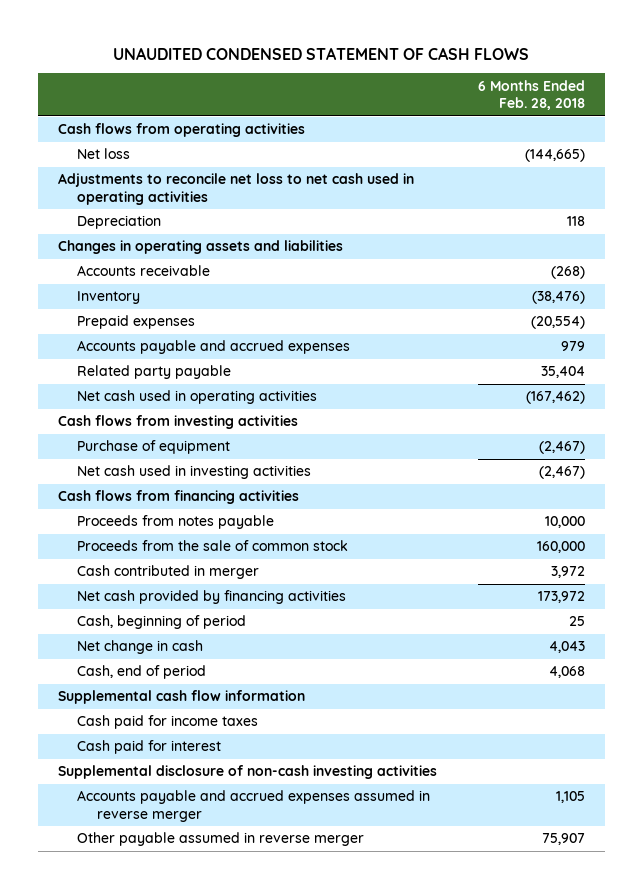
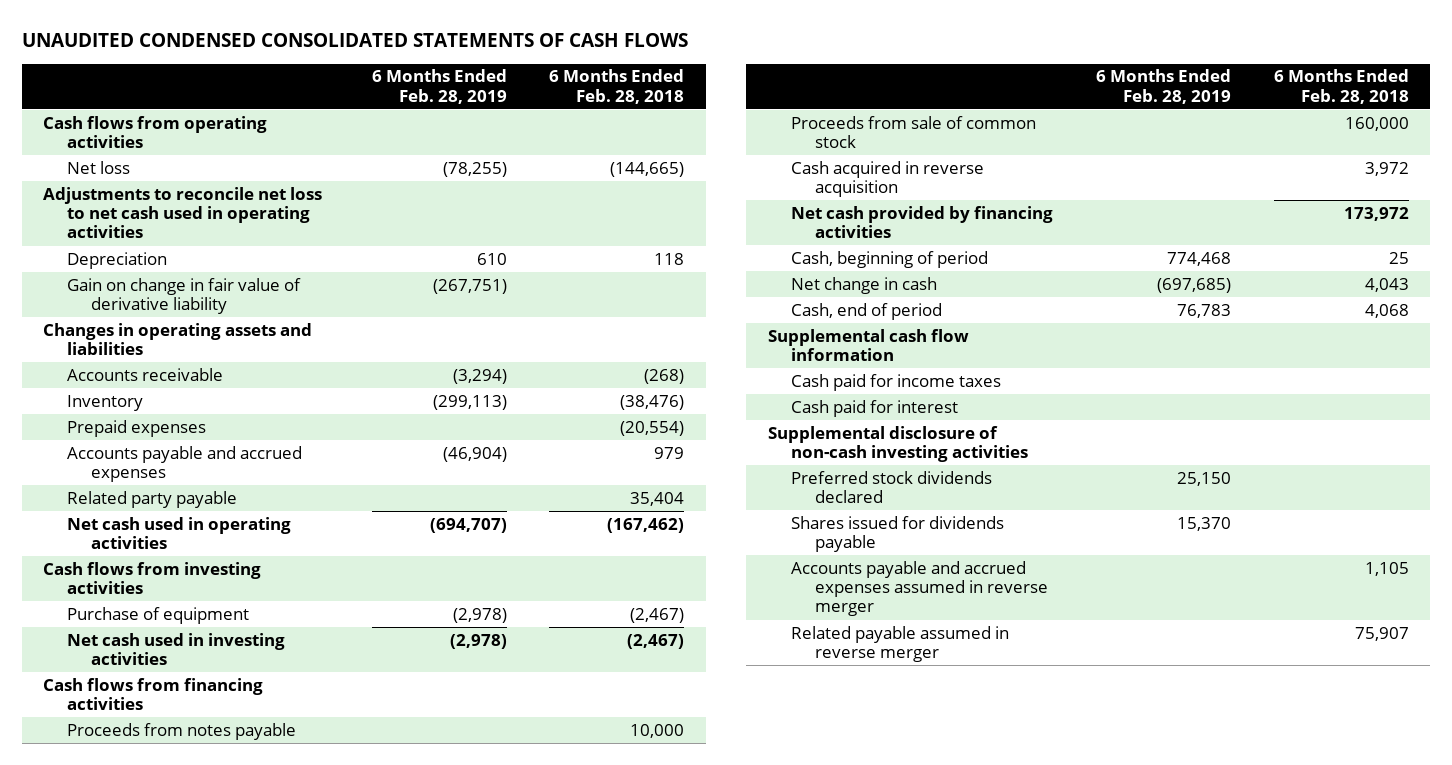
[113,46,530,60] UNAUDITED CONDENSED STATEMENT OF CASH FLOWS -> [21,33,688,48] UNAUDITED CONDENSED CONSOLIDATED STATEMENTS OF CASH FLOWS
none -> [371,69,507,104] 6 Months Ended Feb. 28, 2019
none -> [67,277,302,315] Gain on change in fair value of derivative liability
[77,540,349,552] Proceeds from the sale of common stock -> [791,115,1037,149] Proceeds from sale of common stock
[77,565,260,580] Cash contributed in merger -> [791,160,985,198] Cash acquired in reverse acquisition
none -> [791,470,993,504] Preferred stock dividends declared
none -> [791,515,1005,553] Shares issued for dividends payable
[77,832,365,847] Other payable assumed in reverse merger -> [791,625,1010,663] Related payable assumed in reverse merger

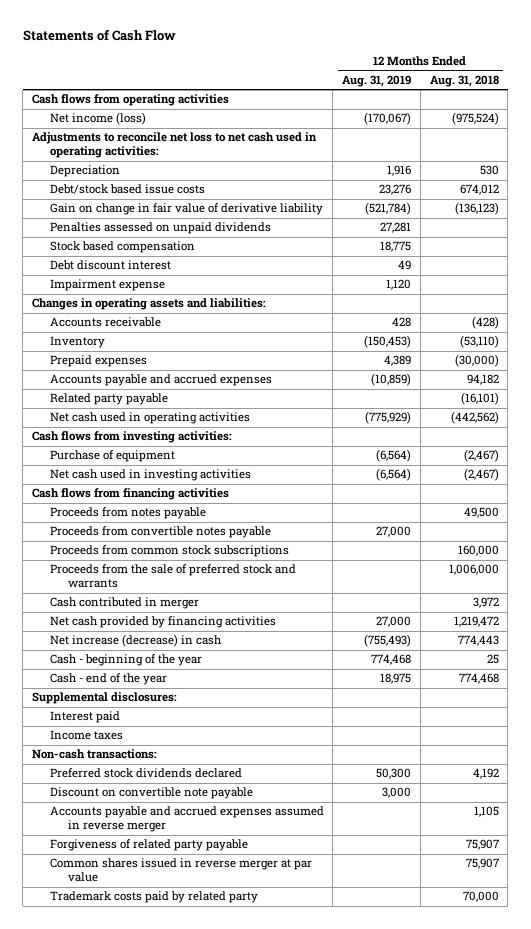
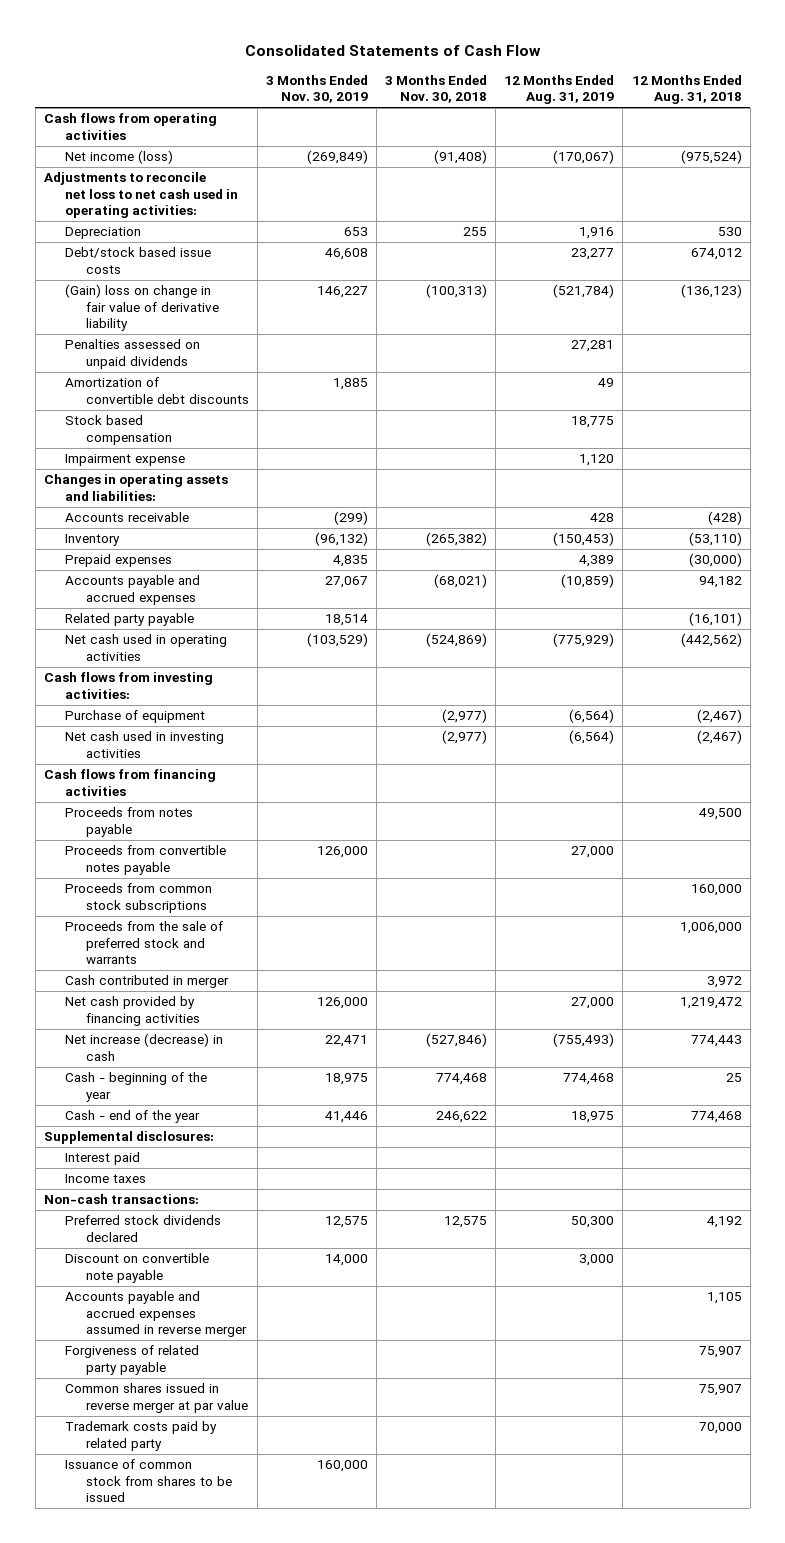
[22,29,176,42] Statements of Cash Flow -> [244,44,541,56] Consolidated Statements of Cash Flow
none -> [265,74,368,104] 3 Months Ended Nov. 30, 2019
none -> [385,74,488,104] 3 Months Ended Nov. 30, 2018
[379,184,412,196] 23,276 -> [571,248,615,261] 23,277
[49,203,323,216] Gain on change in fair value of derivative liability -> [64,284,219,332] (Gain) loss on change in fair value of derivative liability
none -> [64,377,249,404] Amortization of convertible debt discounts
[49,260,171,271] Debt discount interest -> none
none -> [64,1459,232,1503] Issuance of common stock from shares to be issued

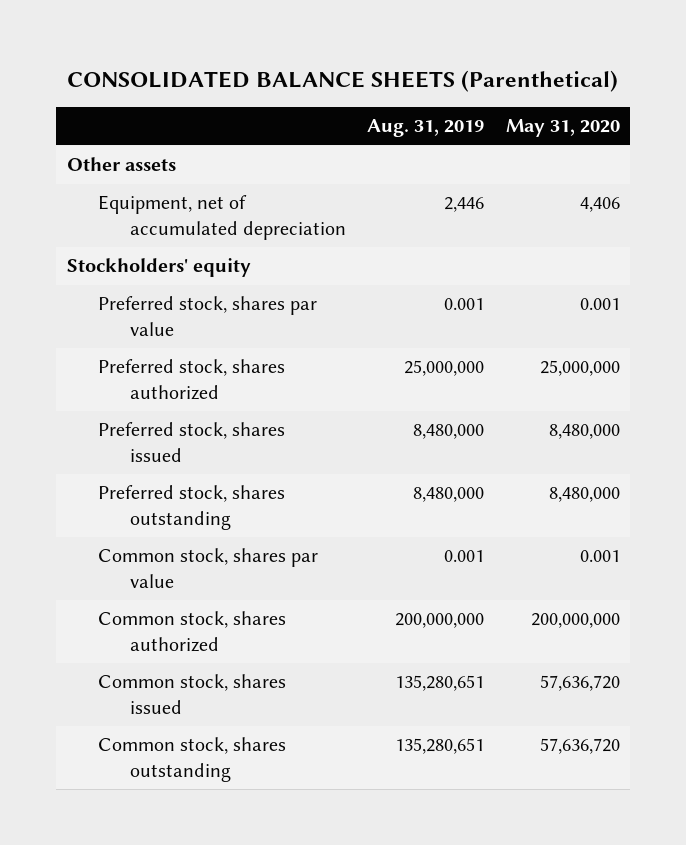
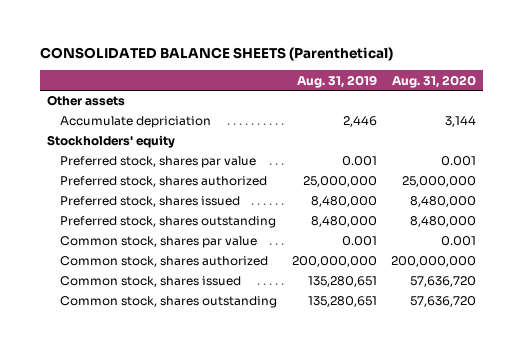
[505,119,620,138] May 31, 2020 -> none
none -> [392,74,477,88] Aug. 31, 2020
[98,195,346,240] Equipment, net of accumulated depreciation -> [60,116,212,129] Accumulate depriciation

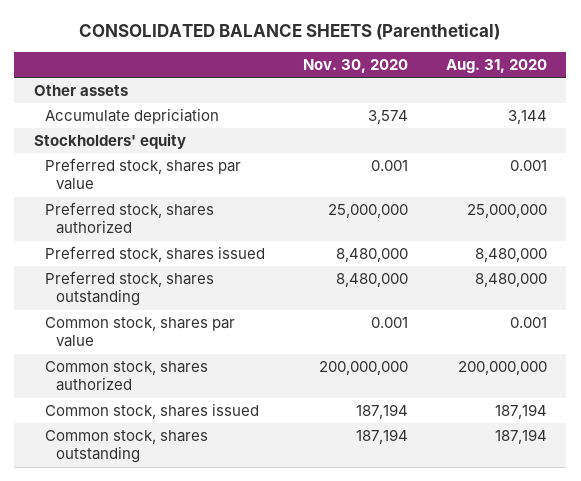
[296,74,377,88] Aug. 31, 2019 -> none
none -> [303,59,409,74] Nov. 30, 2020
[410,276,477,288] 57,636,720 -> [495,404,548,420] 187,194
[410,296,477,308] 57,636,720 -> [495,429,548,445] 187,194

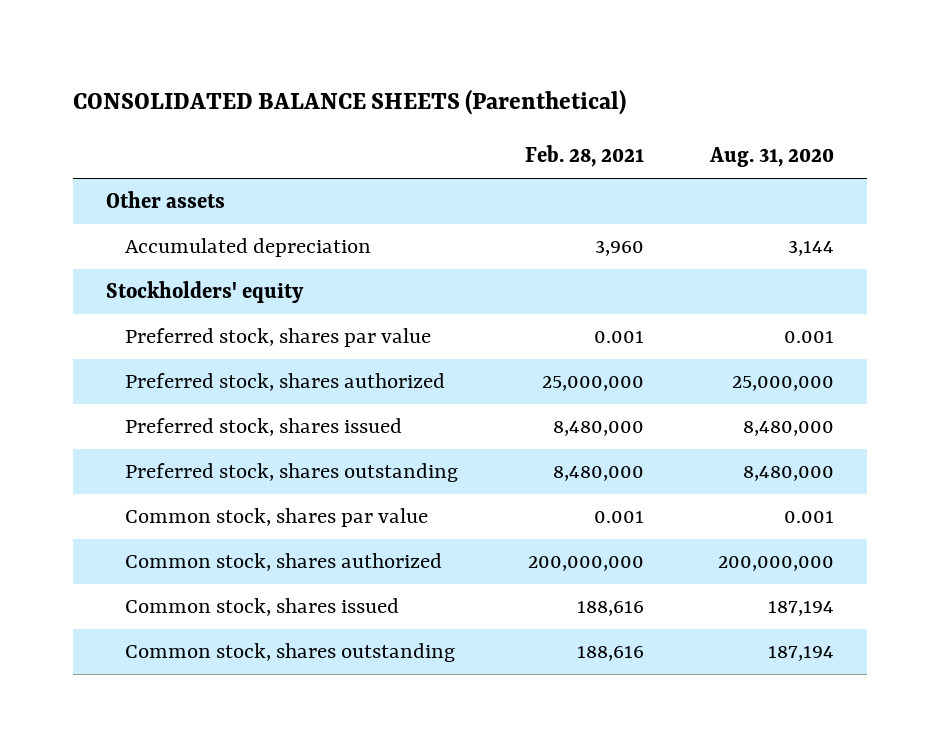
[303,59,409,74] Nov. 30, 2020 -> none
none -> [524,145,644,168] Feb. 28, 2021
[44,108,219,125] Accumulate depriciation -> [125,238,372,258] Accumulated depreciation

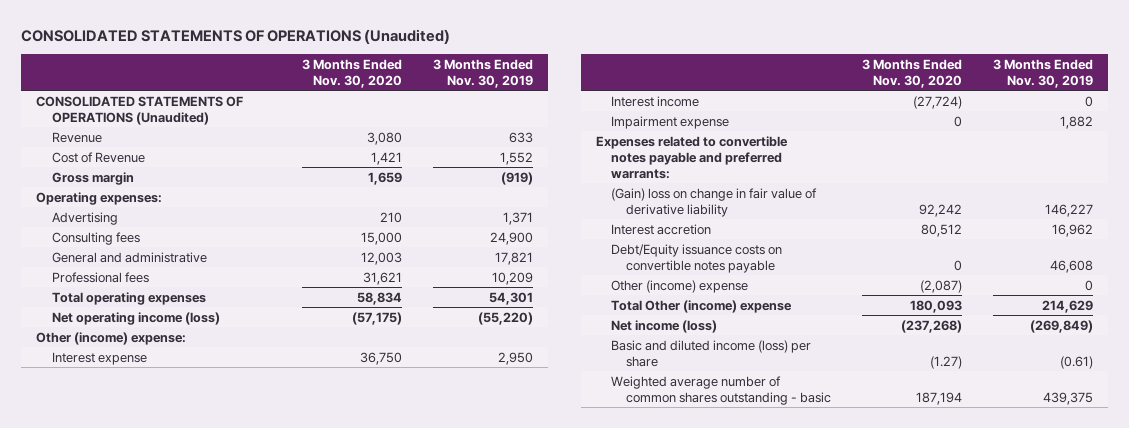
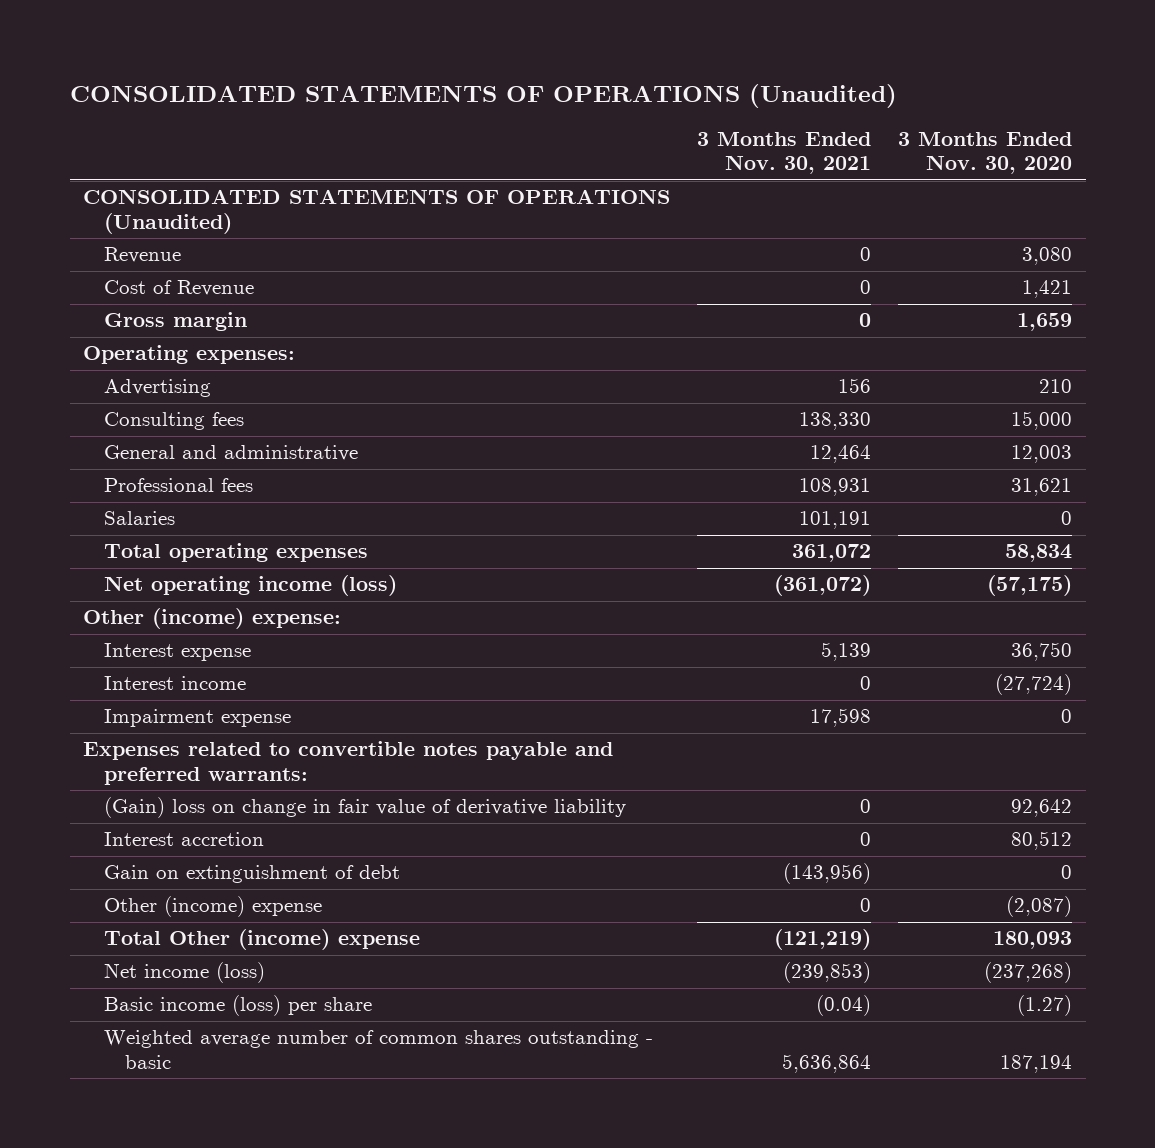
[432,58,533,88] 3 Months Ended Nov. 30, 2019 -> none
none -> [697,131,872,175] 3 Months Ended Nov. 30, 2021
none -> [103,511,175,526] Salaries
[919,203,963,217] 92,242 -> [1011,799,1073,818] 92,642
[611,243,783,273] Debt/Equity issuance costs on convertible notes payable -> none
none -> [103,865,400,884] Gain on extinguishment of debt
[611,339,812,367] Basic and diluted income (loss) per share -> [103,995,372,1017] Basic income (loss) per share

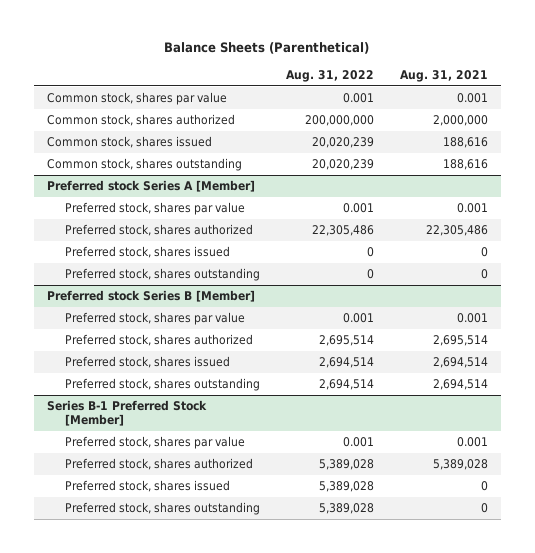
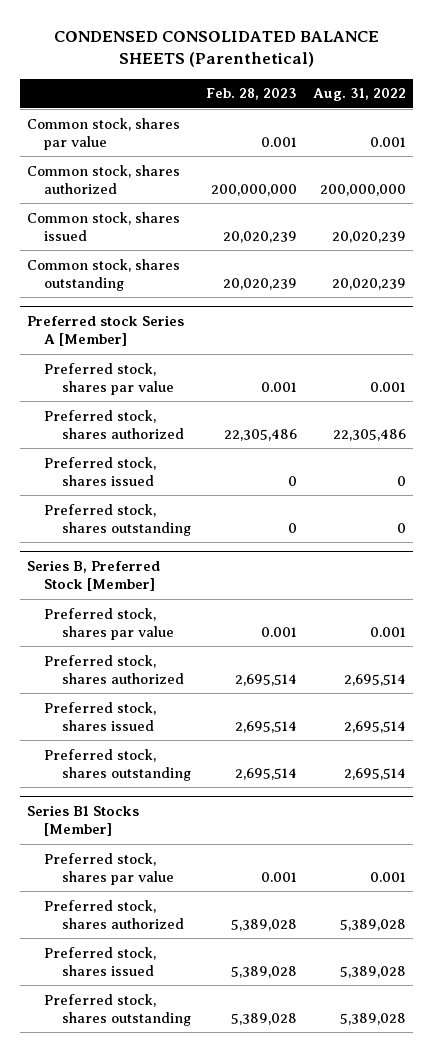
[164,41,370,54] Balance Sheets (Parenthetical) -> [53,30,379,68] CONDENSED CONSOLIDATED BALANCE SHEETS (Parenthetical)
[399,69,488,82] Aug. 31, 2021 -> none
none -> [206,88,298,101] Feb. 28, 2023
[47,290,256,303] Preferred stock Series B [Member] -> [27,559,161,591] Series B, Preferred Stock [Member]
[47,400,208,426] Series B-1 Preferred Stock [Member] -> none
[319,357,375,369] 2,694,514 -> [343,720,406,733] 2,695,514
[319,379,375,391] 2,694,514 -> [343,767,406,780] 2,695,514
none -> [27,804,140,836] Series B1 Stocks [Member]

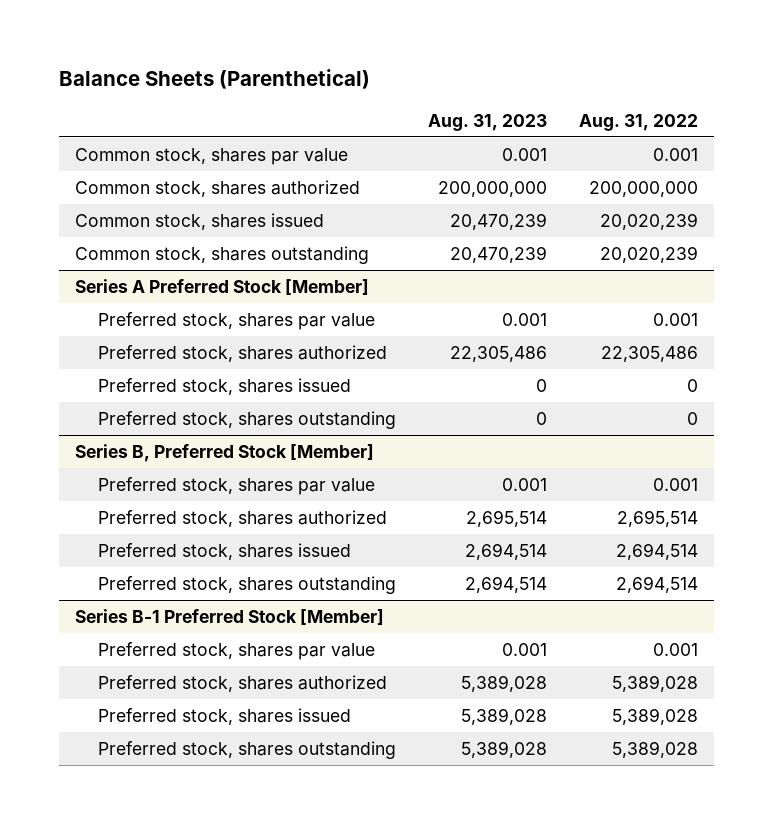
[53,30,379,68] CONDENSED CONSOLIDATED BALANCE SHEETS (Parenthetical) -> [58,69,370,90] Balance Sheets (Parenthetical)
[206,88,298,101] Feb. 28, 2023 -> none
none -> [427,113,547,131] Aug. 31, 2023
[27,314,185,346] Preferred stock Series A [Member] -> [74,278,369,295] Series A Preferred Stock [Member]
[27,804,140,836] Series B1 Stocks [Member] -> none
[343,720,406,733] 2,695,514 -> [615,542,698,560] 2,694,514
[343,767,406,780] 2,695,514 -> [615,575,698,593] 2,694,514
none -> [74,608,384,625] Series B-1 Preferred Stock [Member]

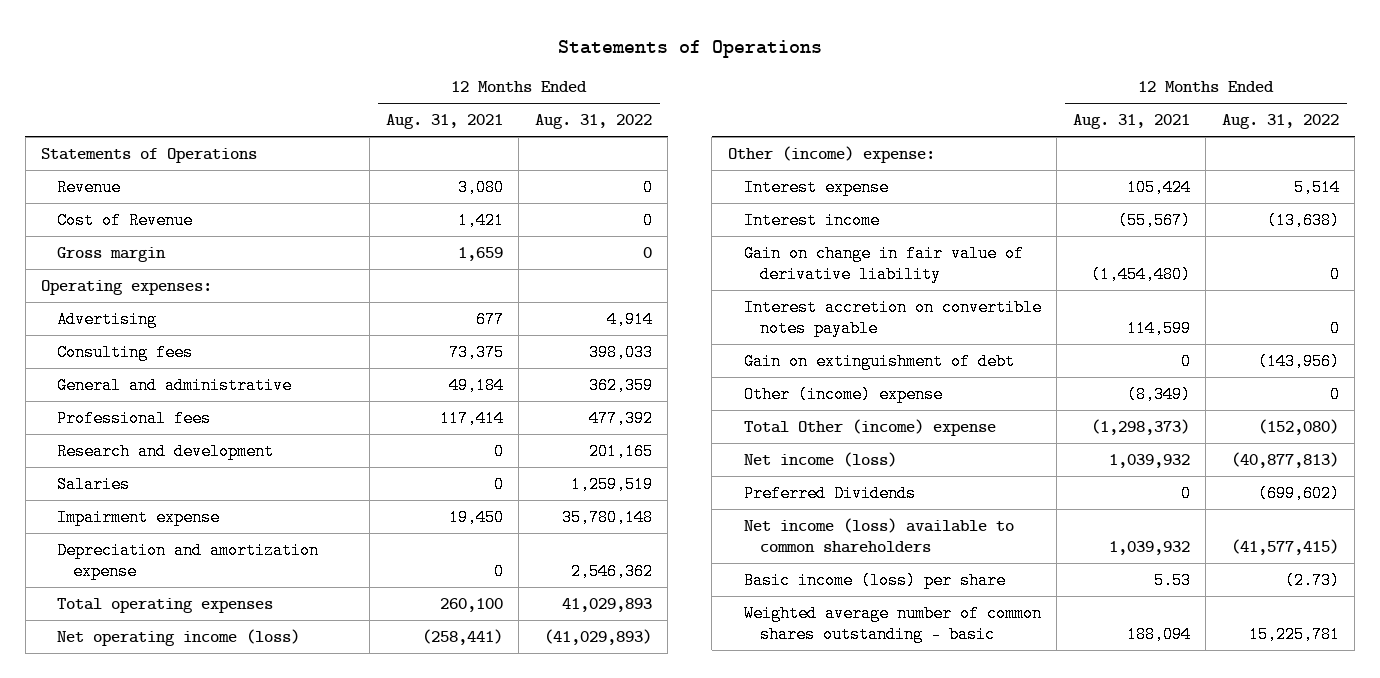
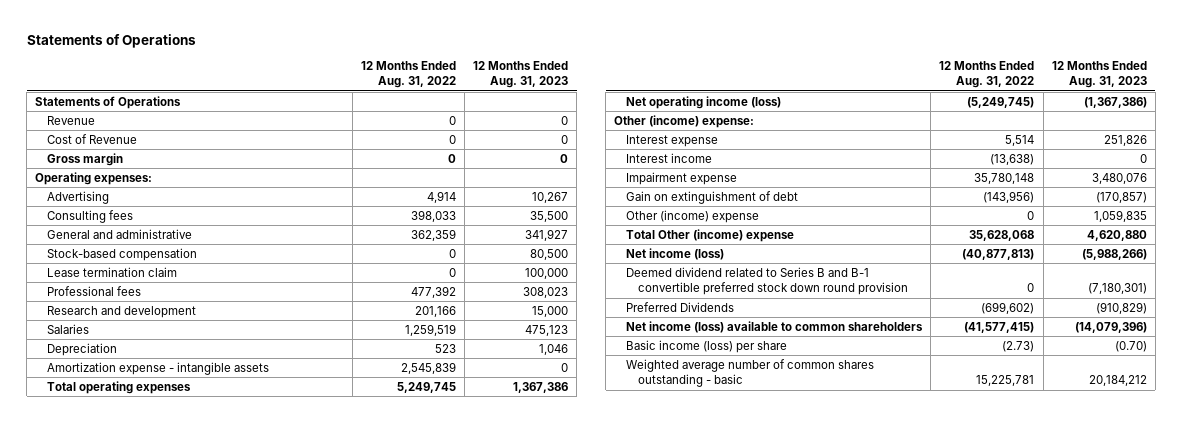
[385,114,503,130] Aug. 31, 2021 -> none
none -> [472,61,568,89] 12 Months Ended Aug. 31, 2023
none -> [47,247,198,261] Stock-based compensation
none -> [47,266,178,277] Lease termination claim
[588,442,653,460] 201,165 -> [414,305,456,317] 201,166
[56,541,319,580] Depreciation and amortization expense -> none
none -> [47,342,118,356] Depreciation
none -> [47,361,270,375] Amortization expense - intangible assets
[561,597,652,612] 41,029,893 -> [396,381,456,393] 5,249,745
[543,628,652,645] (41,029,893) -> [967,96,1035,108] (5,249,745)
[743,244,1024,283] Gain on change in fair value of derivative liability -> none
[743,298,1042,337] Interest accretion on convertible notes payable -> none
[56,508,220,526] Impairment expense -> [626,171,738,185] Impairment expense
[1257,418,1339,435] (152,080) -> [969,229,1035,241] 35,628,068
none -> [626,266,909,296] Deemed dividend related to Series B and B-1 convertible preferred stock down round provision

